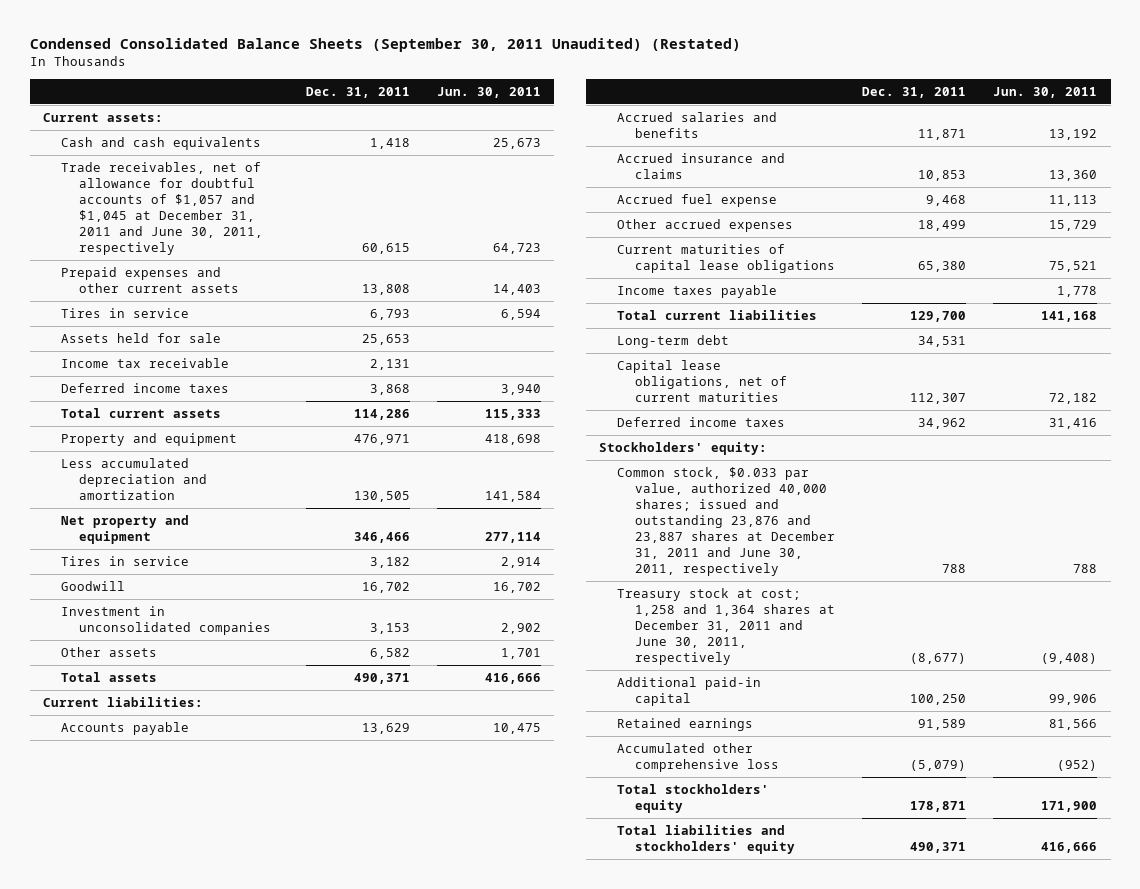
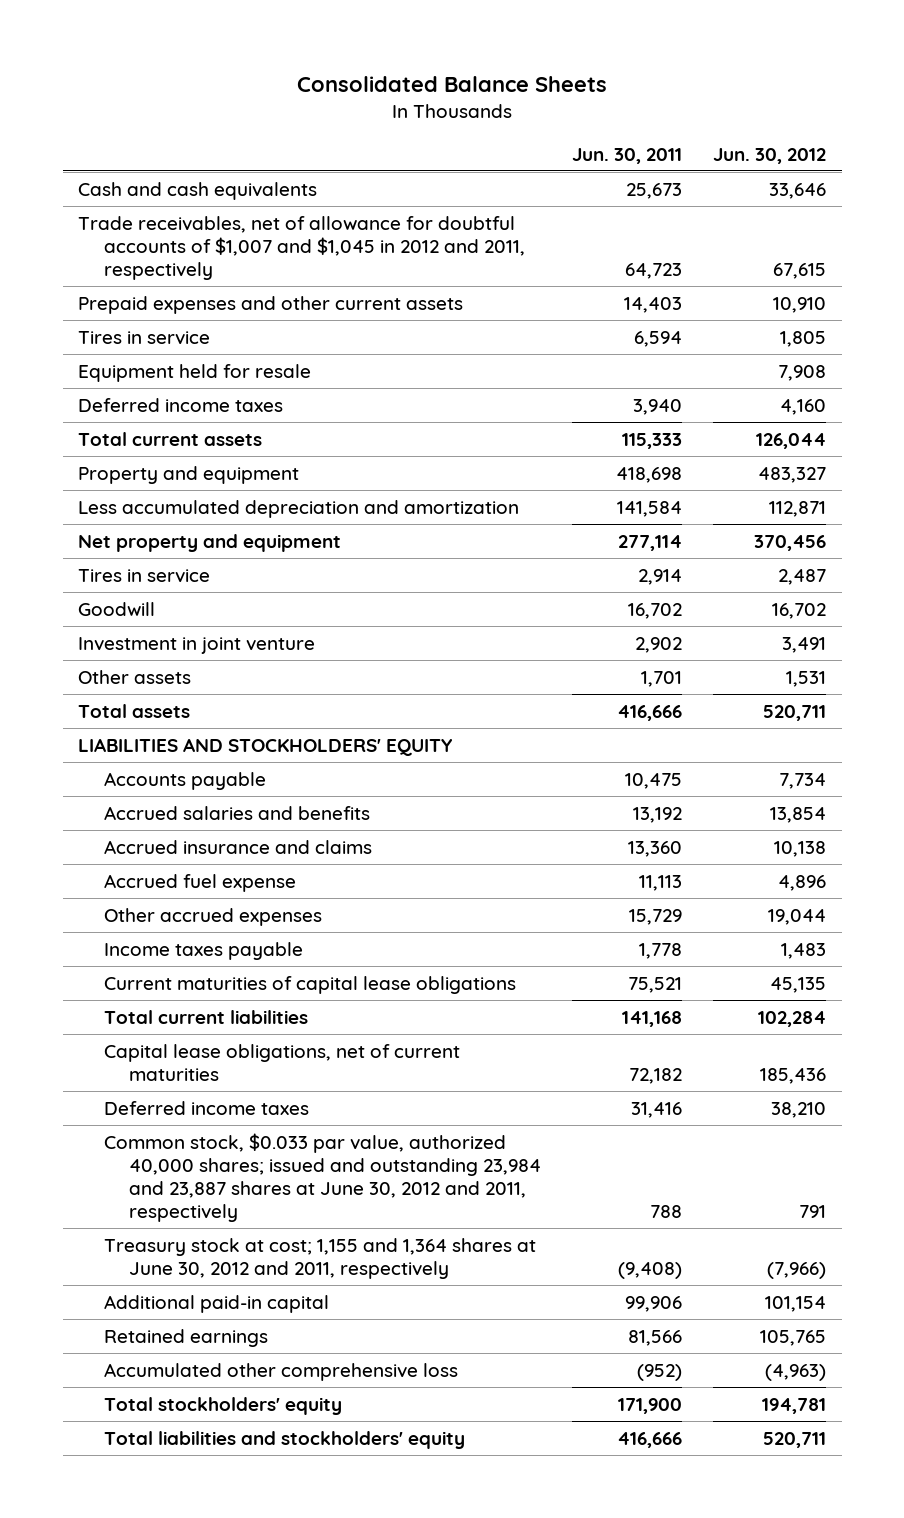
[29,38,741,53] Condensed Consolidated Balance Sheets (September 30, 2011 Unaudited) (Restated) -> [297,76,608,93] Consolidated Balance Sheets
[305,86,410,98] Dec. 31, 2011 -> none
none -> [713,147,827,164] Jun. 30, 2012
[43,112,164,122] Current assets: -> none
[60,161,263,256] Trade receivables, net of allowance for doubtful accounts of $1,057 and $1,045 at December 31, 2011 and June 30, 2011, respectively -> [78,215,525,280] Trade receivables, net of allowance for doubtful accounts of $1,007 and $1,045 in 2012 and 2011, respectively
[60,332,221,343] Assets held for sale -> none
[60,357,229,368] Income tax receivable -> none
none -> [78,363,312,382] Equipment held for resale
[60,605,271,635] Investment in unconsolidated companies -> [78,636,316,654] Investment in joint venture
[43,696,204,707] Current liabilities: -> none
none -> [78,737,454,756] LIABILITIES AND STOCKHOLDERS' EQUITY
[617,243,835,273] Current maturities of capital lease obligations -> [103,975,516,994] Current maturities of capital lease obligations
[617,334,730,348] Long-term debt -> none
[599,441,768,455] Stockholders' equity: -> none
[617,466,835,577] Common stock, $0.033 par value, authorized 40,000 shares; issued and outstanding 23,876 and 23,887 shares at December 31, 2011 and June 30, 2011, respectively -> [103,1132,542,1222] Common stock, $0.033 par value, authorized 40,000 shares; issued and outstanding 23,984 and 23,887 shares at June 30, 2012 and 2011, respectively
[617,587,835,666] Treasury stock at cost; 1,258 and 1,364 shares at December 31, 2011 and June 30, 2011, respectively -> [103,1237,536,1279] Treasury stock at cost; 1,155 and 1,364 shares at June 30, 2012 and 2011, respectively

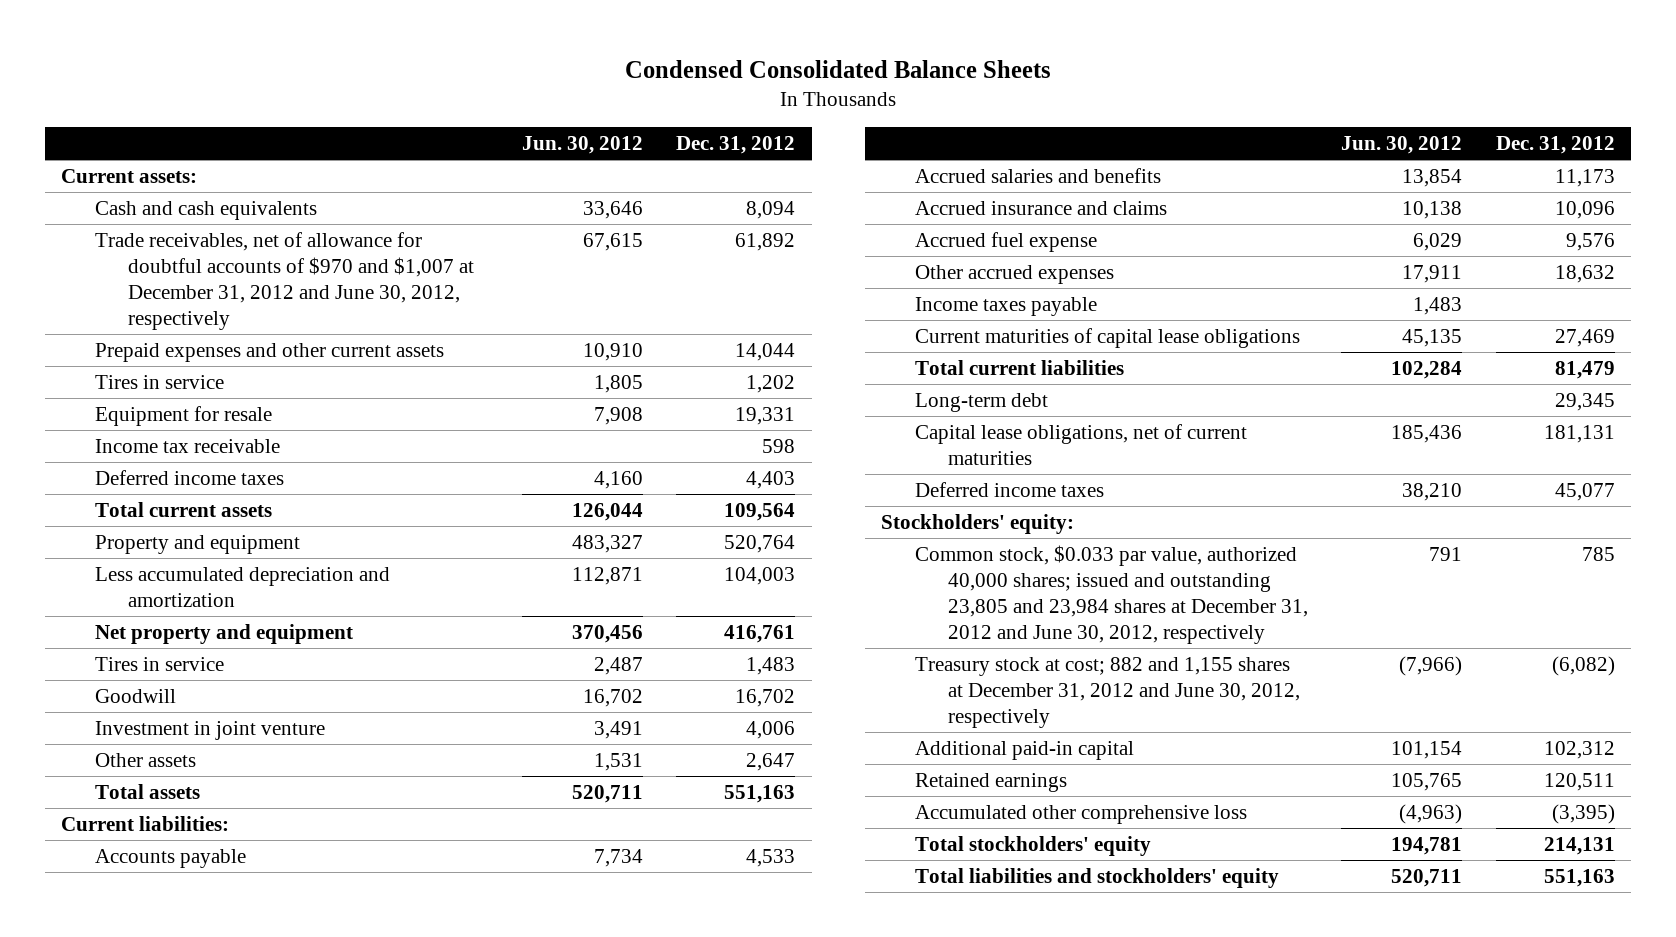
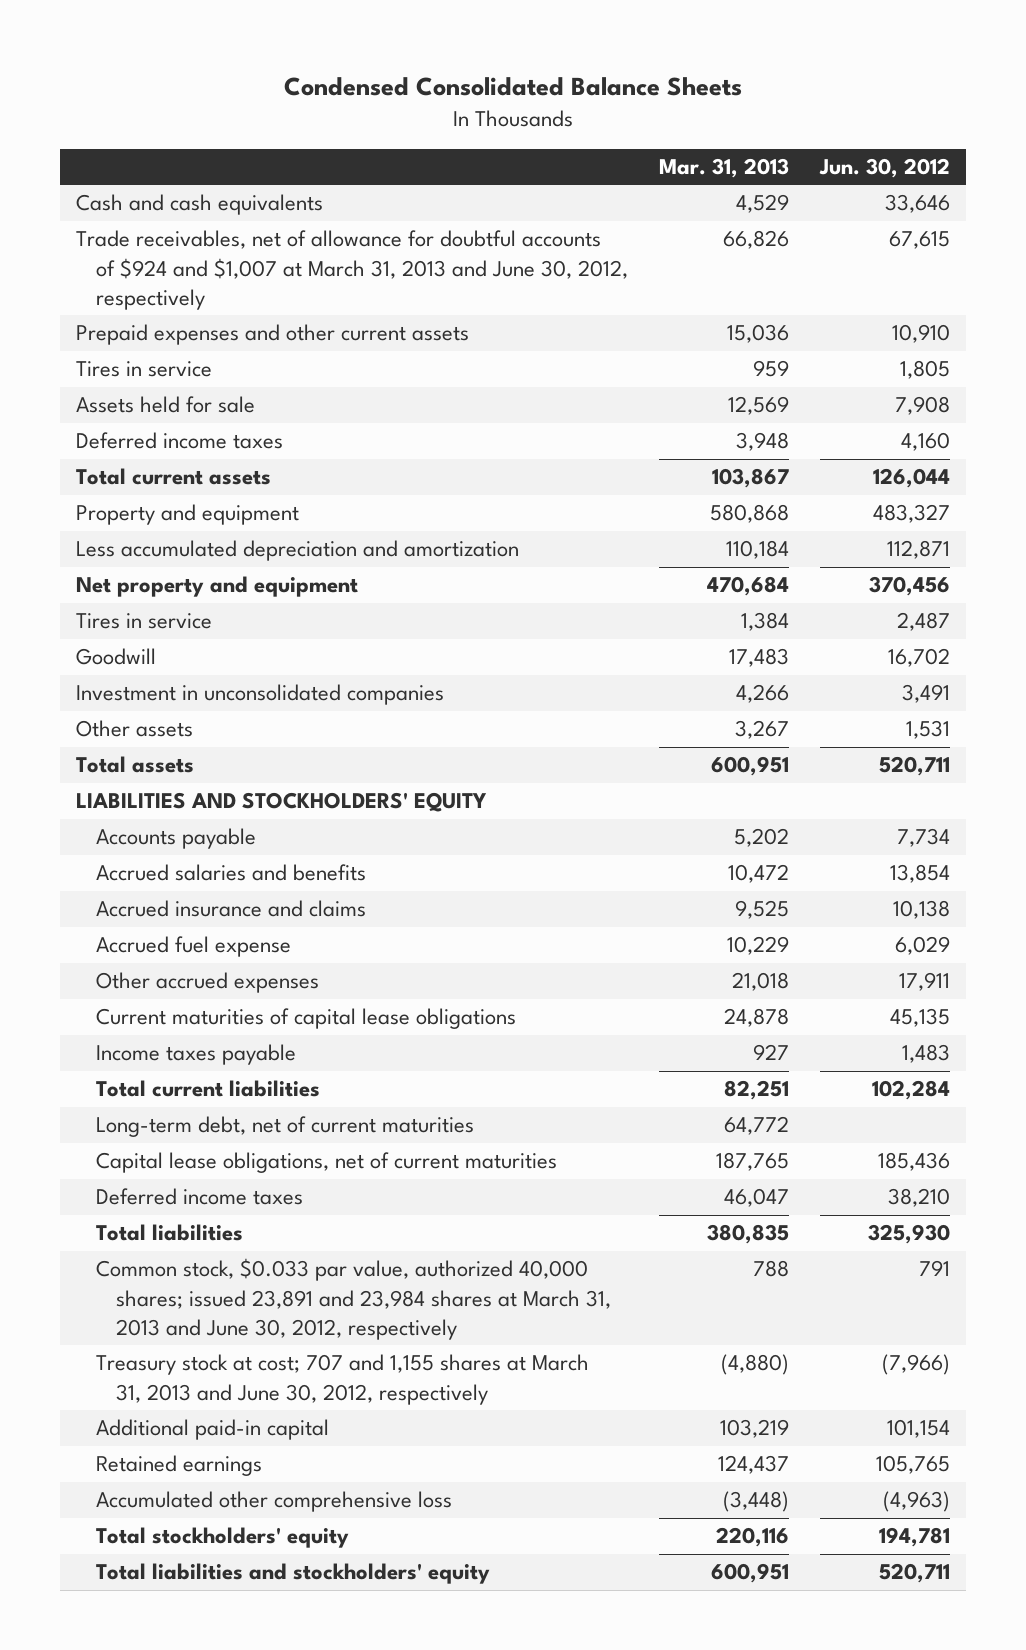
[676,136,796,155] Dec. 31, 2012 -> none
none -> [659,157,790,178] Mar. 31, 2013
[61,168,198,183] Current assets: -> none
[94,231,475,331] Trade receivables, net of allowance for doubtful accounts of $970 and $1,007 at December 31, 2012 and June 30, 2012, respectively -> [75,230,628,311] Trade receivables, net of allowance for doubtful accounts of $924 and $1,007 at March 31, 2013 and June 30, 2012, respectively
[94,438,280,453] Income tax receivable -> none
[94,405,272,426] Equipment for resale -> [75,396,255,414] Assets held for sale
[94,720,325,740] Investment in joint venture -> [75,684,444,706] Investment in unconsolidated companies
[61,815,230,831] Current liabilities: -> none
none -> [75,792,487,813] LIABILITIES AND STOCKHOLDERS' EQUITY
[914,296,1097,316] Income taxes payable -> [95,1044,296,1066] Income taxes payable
[914,392,1048,412] Long-term debt -> [95,1116,474,1138] Long-term debt, net of current maturities
[881,513,1075,534] Stockholders' equity: -> none
none -> [95,1224,243,1242] Total liabilities
[914,544,1309,645] Common stock, $0.033 par value, authorized 40,000 shares; issued and outstanding 23,805 and 23,984 shares at December 31, 2012 and June 30, 2012, respectively -> [95,1258,612,1341] Common stock, $0.033 par value, authorized 40,000 shares; issued 23,891 and 23,984 shares at March 31, 2013 and June 30, 2012, respectively
[914,656,1301,729] Treasury stock at cost; 882 and 1,155 shares at December 31, 2012 and June 30, 2012, respectively -> [95,1354,589,1405] Treasury stock at cost; 707 and 1,155 shares at March 31, 2013 and June 30, 2012, respectively

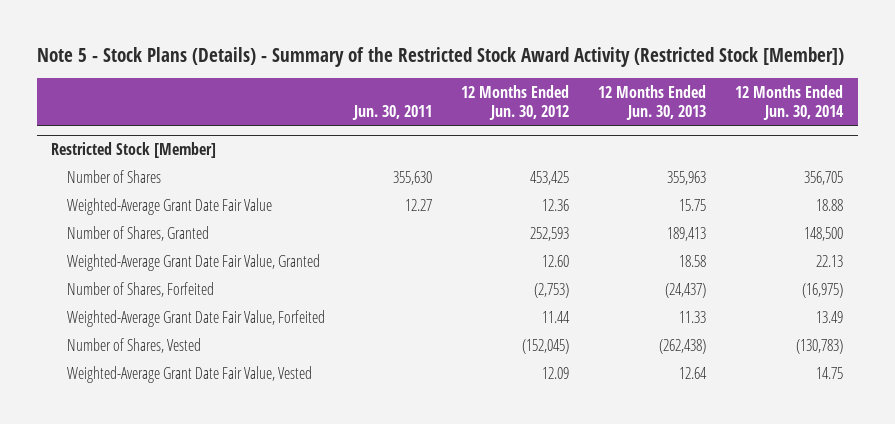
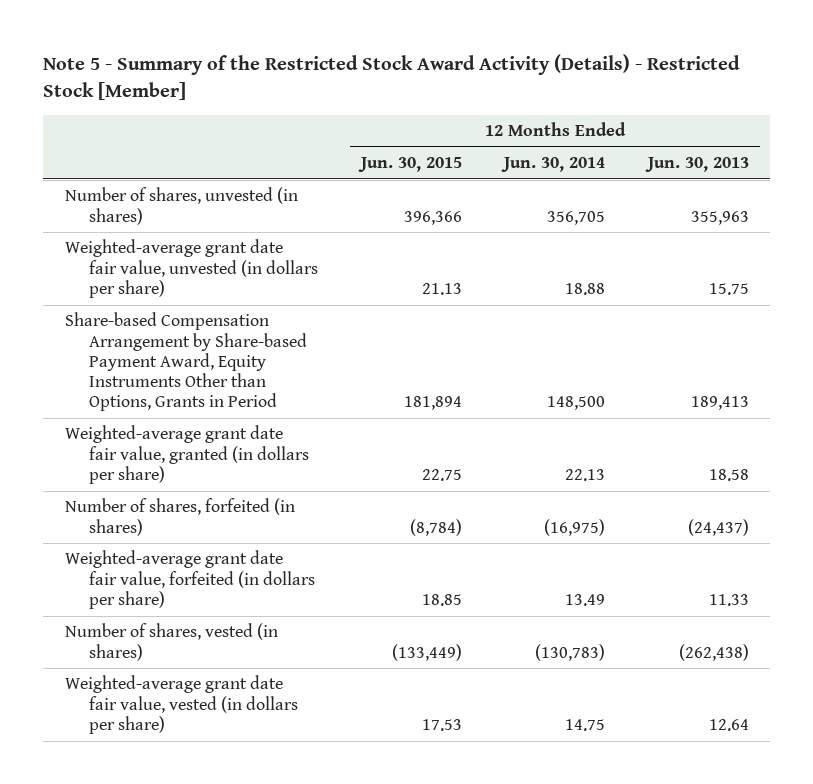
[36,46,844,67] Note 5 - Stock Plans (Details) - Summary of the Restricted Stock Award Activity (Restricted Stock [Member]) -> [43,54,741,101] Note 5 - Summary of the Restricted Stock Award Activity (Details) - Restricted Stock [Member]
[351,105,432,121] Jun. 30, 2011 -> none
[461,84,570,121] 12 Months Ended Jun. 30, 2012 -> none
none -> [357,157,462,173] Jun. 30, 2015
[51,142,217,159] Restricted Stock [Member] -> none
[66,169,161,183] Number of Shares -> [64,187,298,225] Number of shares, unvested (in shares)
[66,197,272,215] Weighted-Average Grant Date Fair Value -> [64,239,319,298] Weighted-average grant date fair value, unvested (in dollars per share)
[66,225,209,241] Number of Shares, Granted -> [64,312,308,412] Share-based Compensation Arrangement by Share-based Payment Award, Equity Instruments Other than Options, Grants in Period
[66,253,320,271] Weighted-Average Grant Date Fair Value, Granted -> [64,425,310,484] Weighted-average grant date fair value, granted (in dollars per share)
[66,281,214,297] Number of Shares, Forfeited -> [64,498,295,536] Number of shares, forfeited (in shares)
[66,309,325,327] Weighted-Average Grant Date Fair Value, Forfeited -> [64,550,316,609] Weighted-average grant date fair value, forfeited (in dollars per share)
[66,337,201,353] Number of Shares, Vested -> [64,623,278,661] Number of shares, vested (in shares)
[66,365,312,383] Weighted-Average Grant Date Fair Value, Vested -> [64,675,299,734] Weighted-average grant date fair value, vested (in dollars per share)

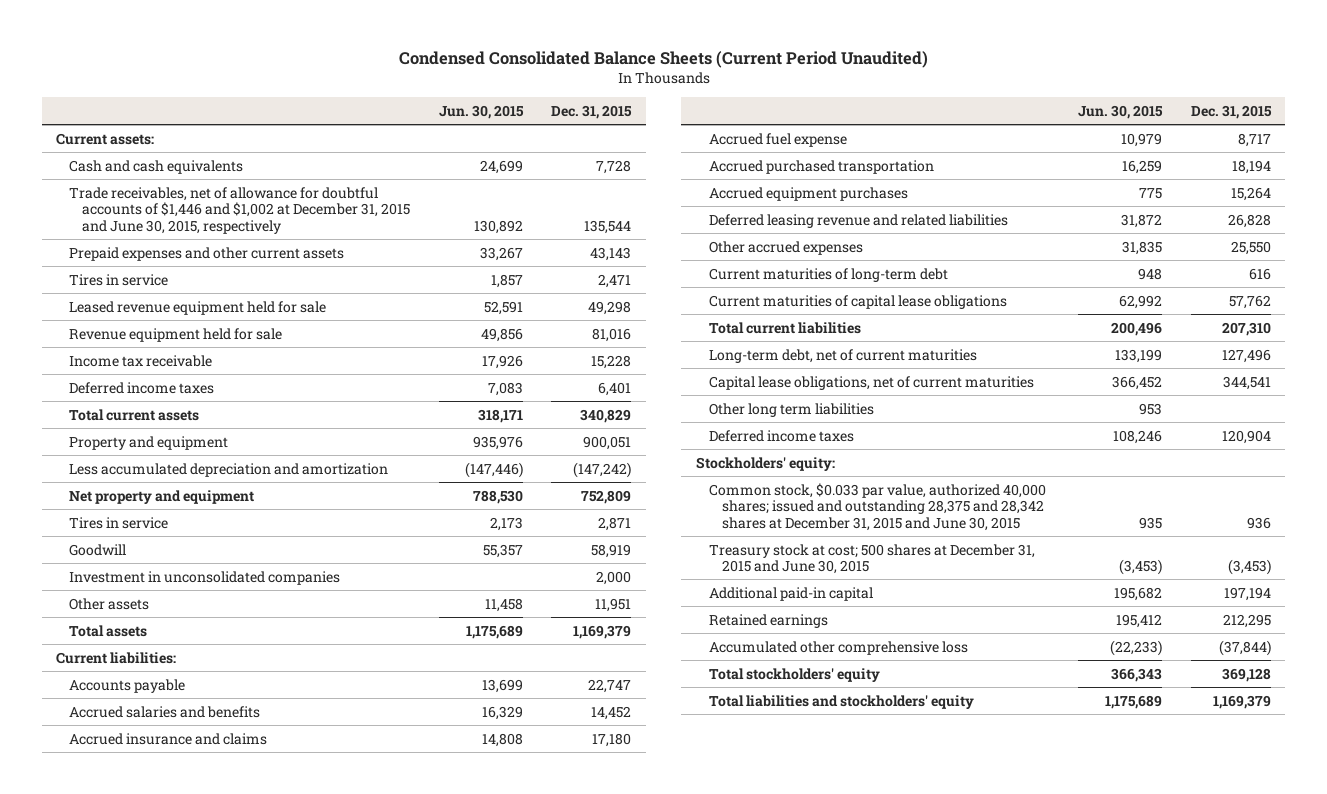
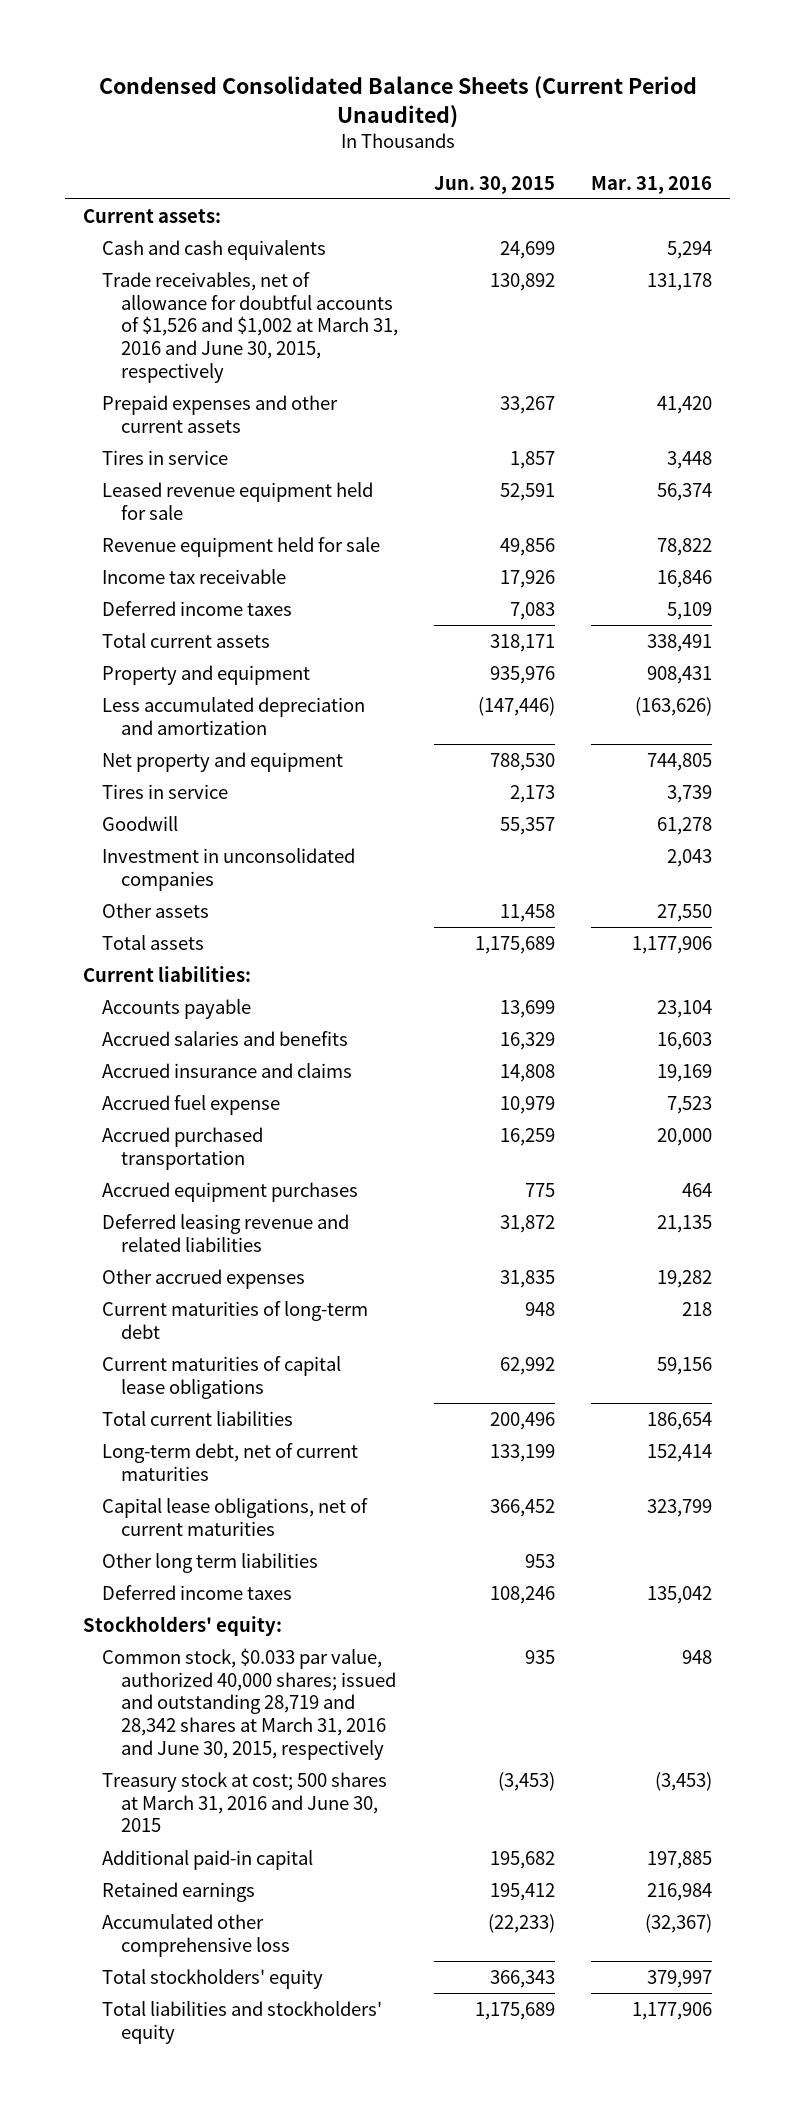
[551,104,633,119] Dec. 31, 2015 -> none
none -> [591,175,713,194] Mar. 31, 2016
[69,186,411,234] Trade receivables, net of allowance for doubtful accounts of $1,446 and $1,002 at December 31, 2015 and June 30, 2015, respectively -> [102,271,399,383] Trade receivables, net of allowance for doubtful accounts of $1,526 and $1,002 at March 31, 2016 and June 30, 2015, respectively
[708,482,1046,531] Common stock, $0.033 par value, authorized 40,000 shares; issued and outstanding 28,375 and 28,342 shares at December 31, 2015 and June 30, 2015 -> [102,1647,397,1760] Common stock, $0.033 par value, authorized 40,000 shares; issued and outstanding 28,719 and 28,342 shares at March 31, 2016 and June 30, 2015, respectively
[708,543,1035,575] Treasury stock at cost; 500 shares at December 31, 2015 and June 30, 2015 -> [102,1771,388,1833] Treasury stock at cost; 500 shares at March 31, 2016 and June 30, 2015

